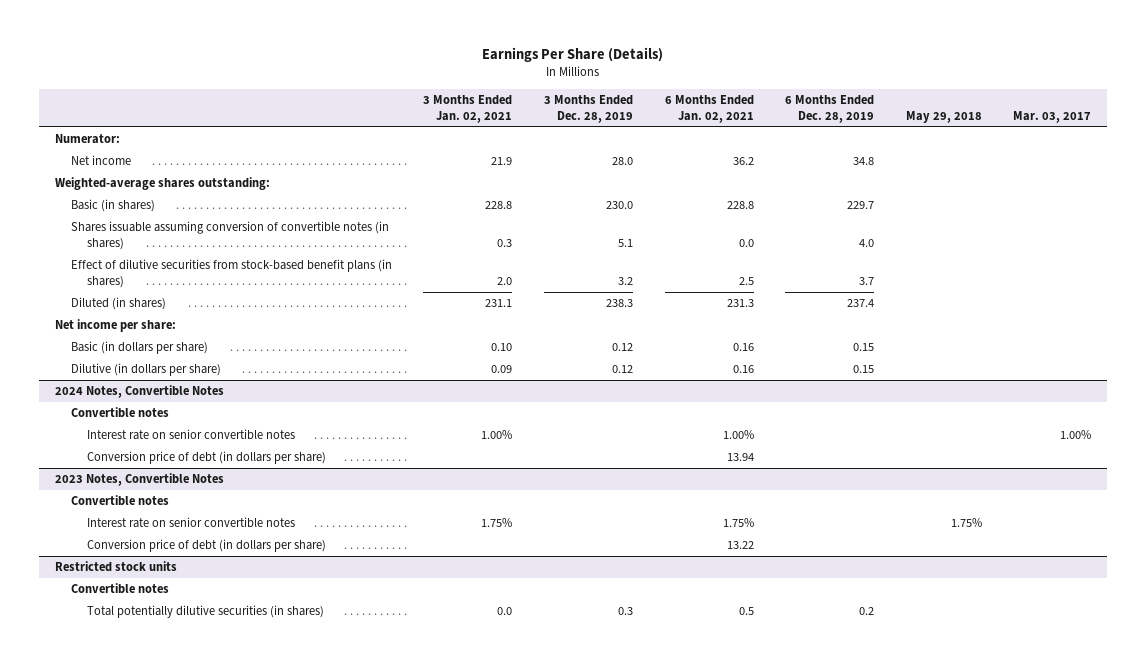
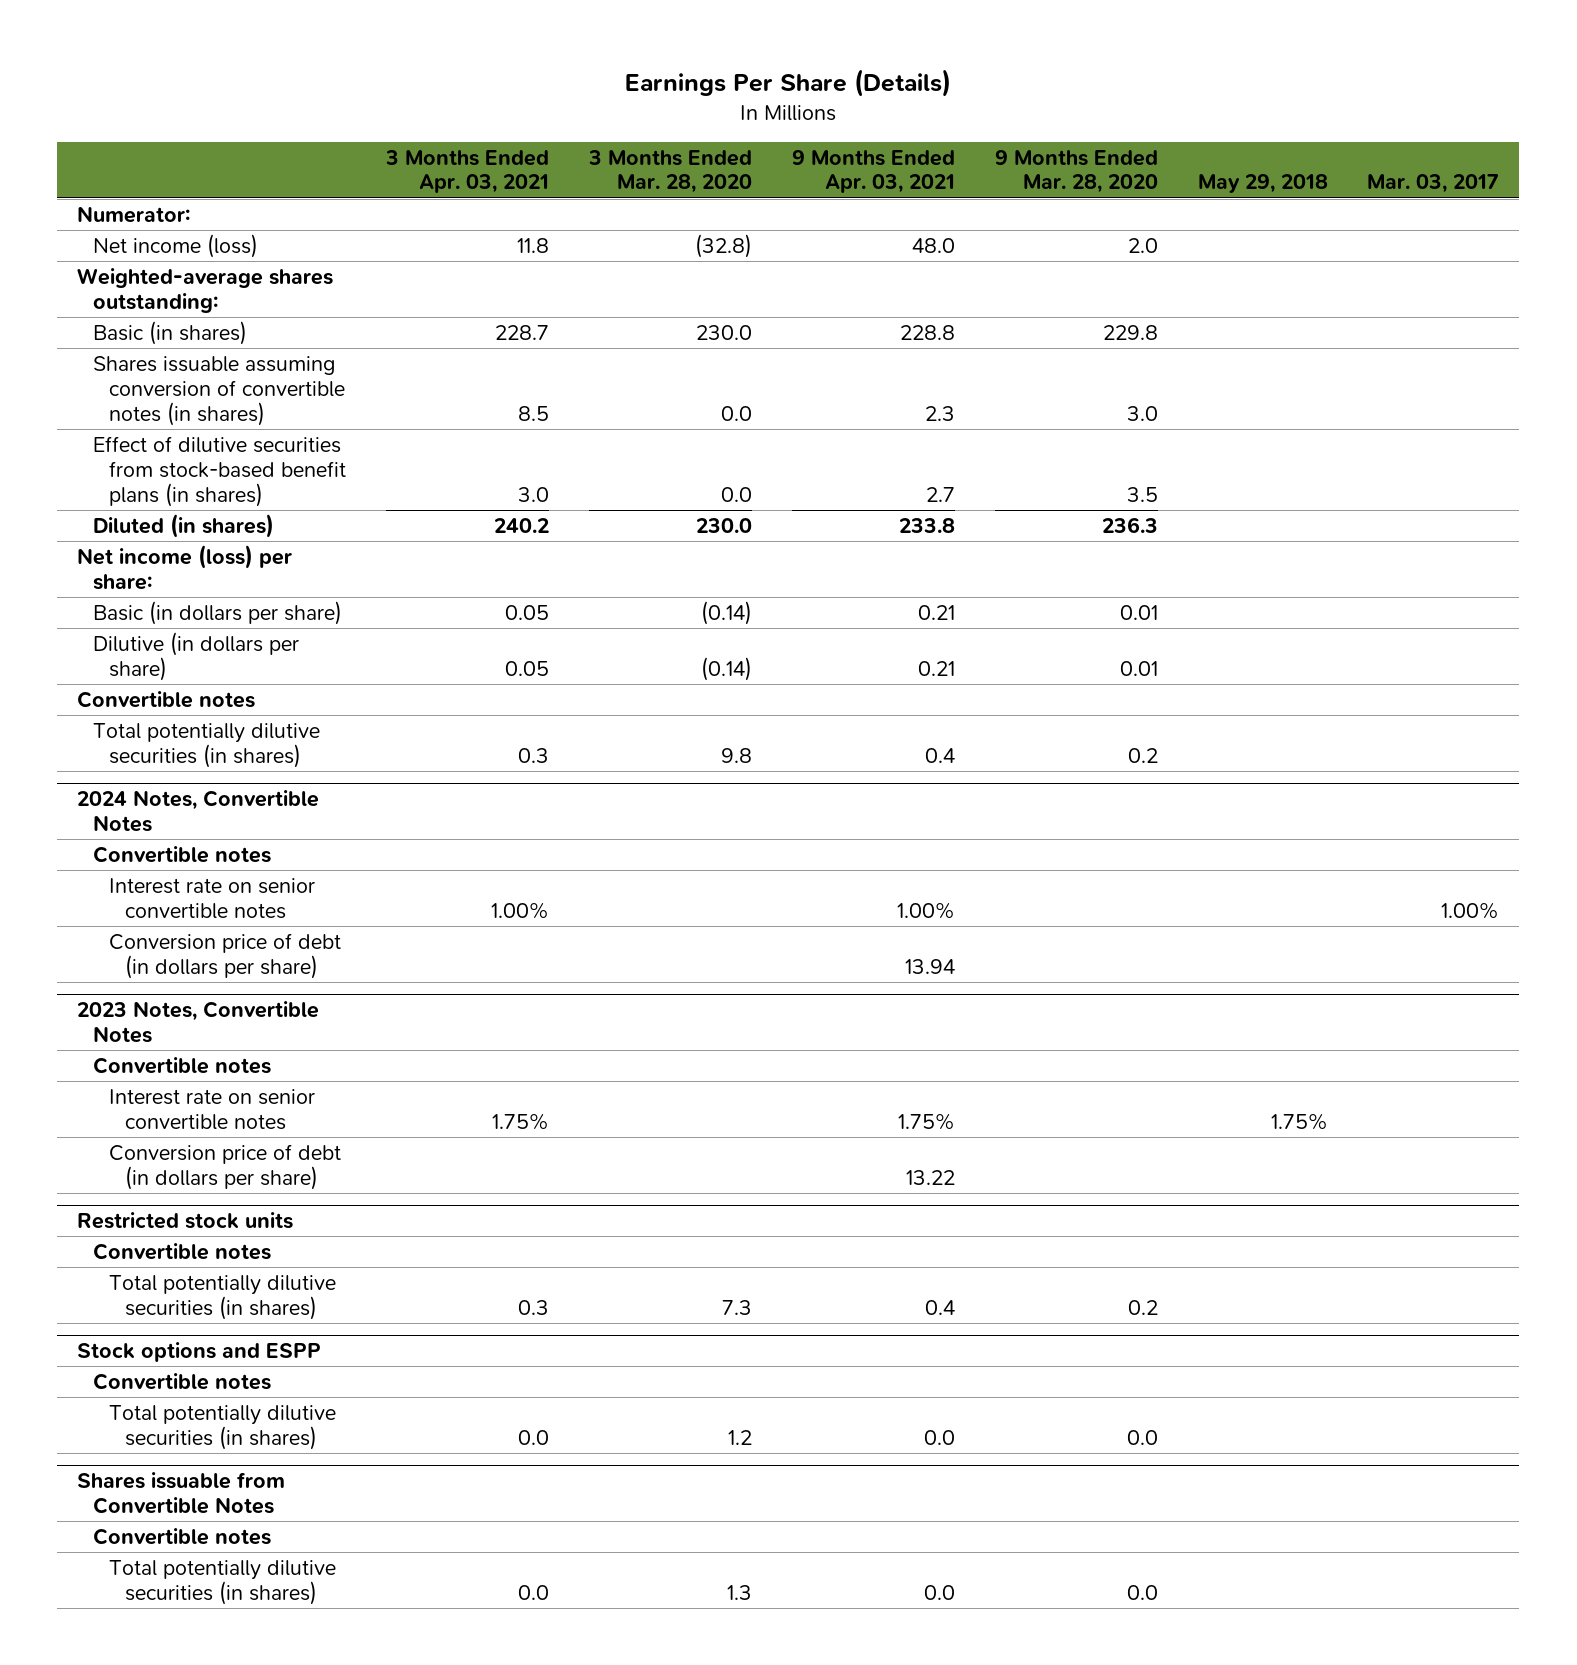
[423,94,513,123] 3 Months Ended Jan. 02, 2021 -> none
[543,94,633,123] 3 Months Ended Dec. 28, 2019 -> none
[664,94,754,123] 6 Months Ended Jan. 02, 2021 -> none
[785,94,875,123] 6 Months Ended Dec. 28, 2019 -> none
none -> [384,149,549,194] 3 Months Ended Apr. 03, 2021
none -> [587,149,752,194] 3 Months Ended Mar. 28, 2020
none -> [791,149,955,194] 9 Months Ended Apr. 03, 2021
none -> [994,149,1158,194] 9 Months Ended Mar. 28, 2020
[70,155,131,166] Net income -> [93,233,259,258] Net income (loss)
[54,319,176,333] Net income per share: -> [77,544,293,590] Net income (loss) per share:
none -> [77,690,256,708] Convertible notes
none -> [93,722,321,768] Total potentially dilutive securities (in shares)
none -> [77,1342,322,1363] Stock options and ESPP
none -> [93,1372,272,1390] Convertible notes
none -> [109,1404,337,1450] Total potentially dilutive securities (in shares)
none -> [77,1472,286,1515] Shares issuable from Convertible Notes
none -> [93,1527,272,1545] Convertible notes
none -> [109,1559,337,1605] Total potentially dilutive securities (in shares)

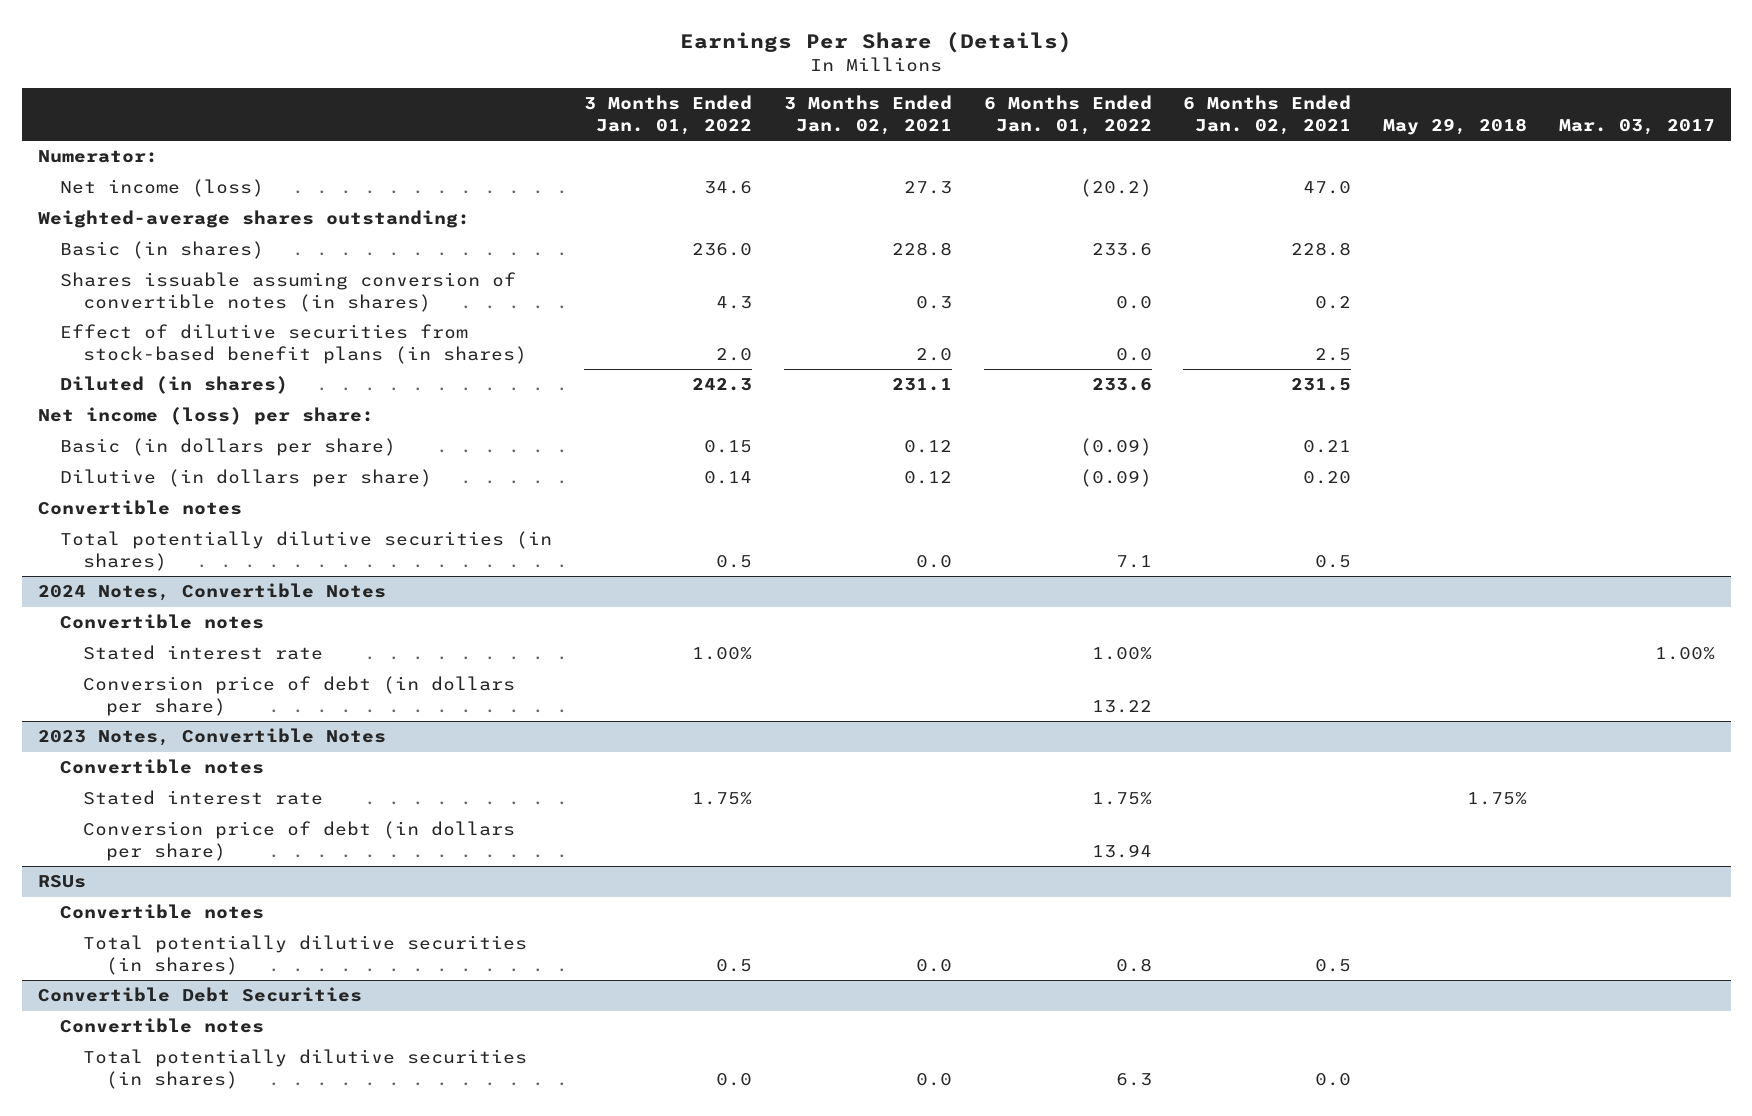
[384,149,549,194] 3 Months Ended Apr. 03, 2021 -> none
[587,149,752,194] 3 Months Ended Mar. 28, 2020 -> none
[791,149,955,194] 9 Months Ended Apr. 03, 2021 -> none
[994,149,1158,194] 9 Months Ended Mar. 28, 2020 -> none
none -> [584,95,753,135] 3 Months Ended Jan. 01, 2022
none -> [783,95,952,135] 3 Months Ended Jan. 02, 2021
none -> [983,95,1152,135] 6 Months Ended Jan. 01, 2022
none -> [1183,95,1352,135] 6 Months Ended Jan. 02, 2021
[109,877,316,919] Interest rate on senior convertible notes -> [83,645,324,661] Stated interest rate
[109,1088,316,1130] Interest rate on senior convertible notes -> [83,790,324,806] Stated interest rate
[77,1212,294,1230] Restricted stock units -> [37,875,86,889] RSUs
[77,1342,322,1363] Stock options and ESPP -> none
[93,1372,272,1390] Convertible notes -> none
[109,1404,337,1450] Total potentially dilutive securities (in shares) -> none
[77,1472,286,1515] Shares issuable from Convertible Notes -> [37,987,362,1003] Convertible Debt Securities

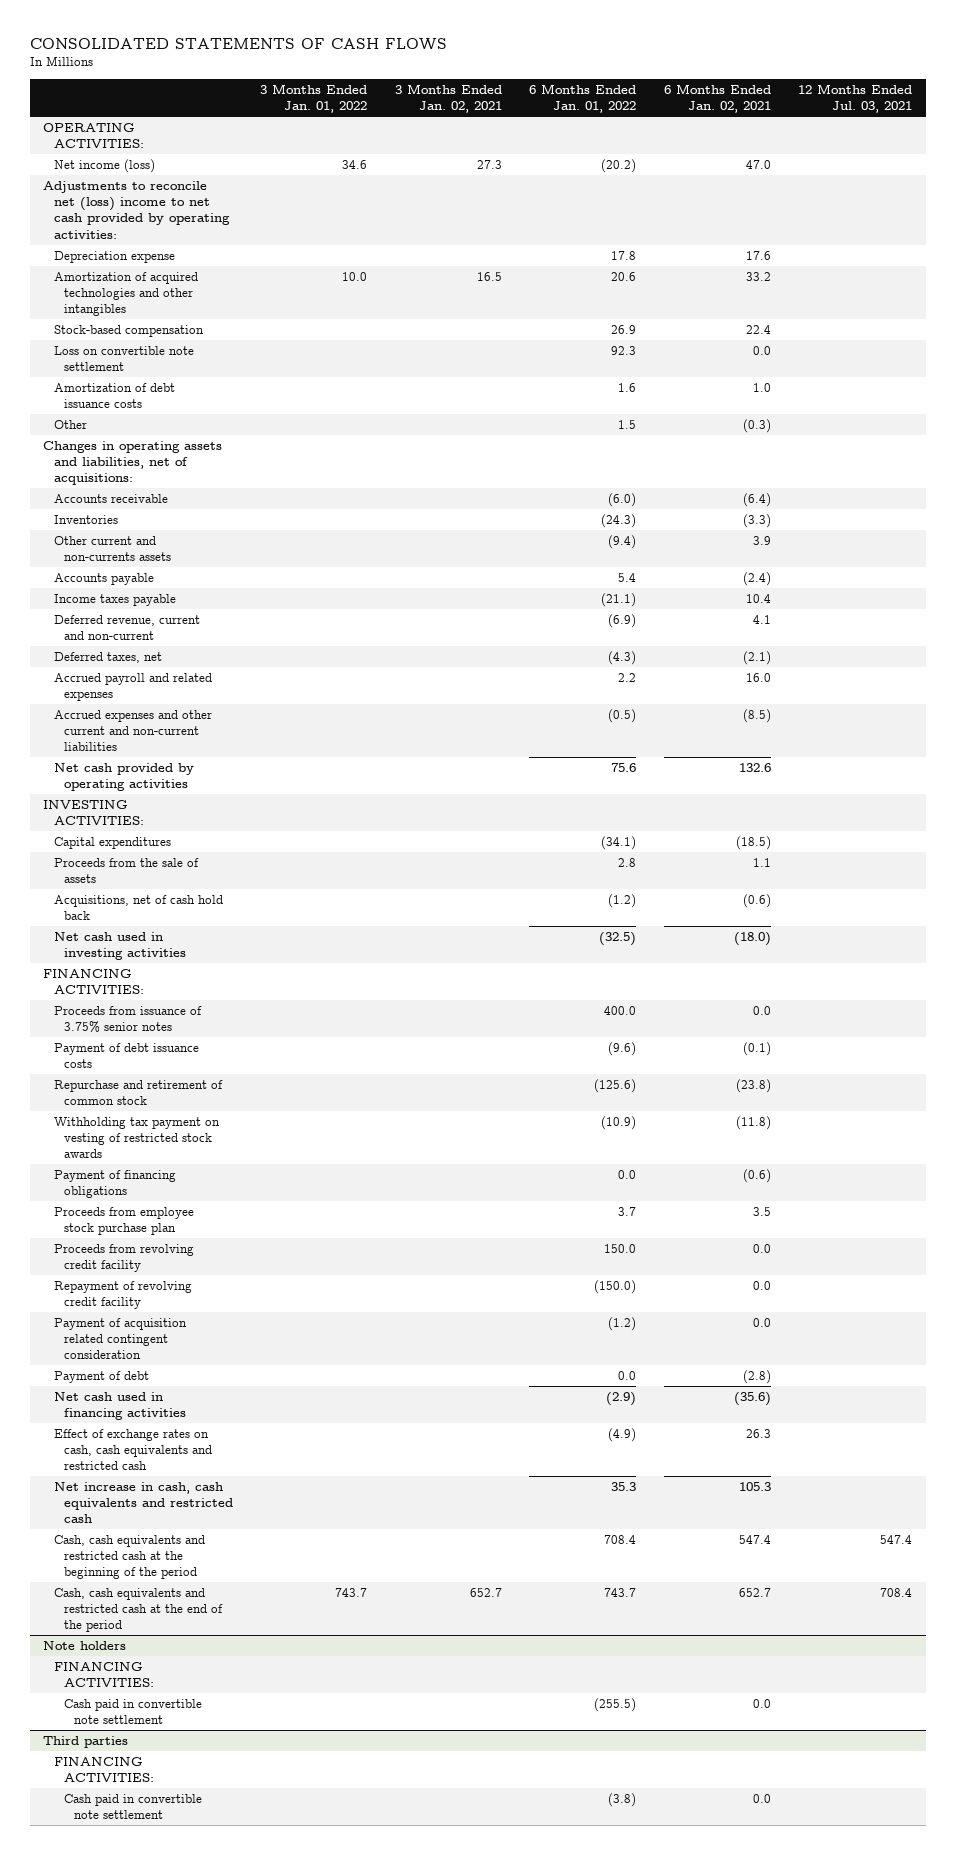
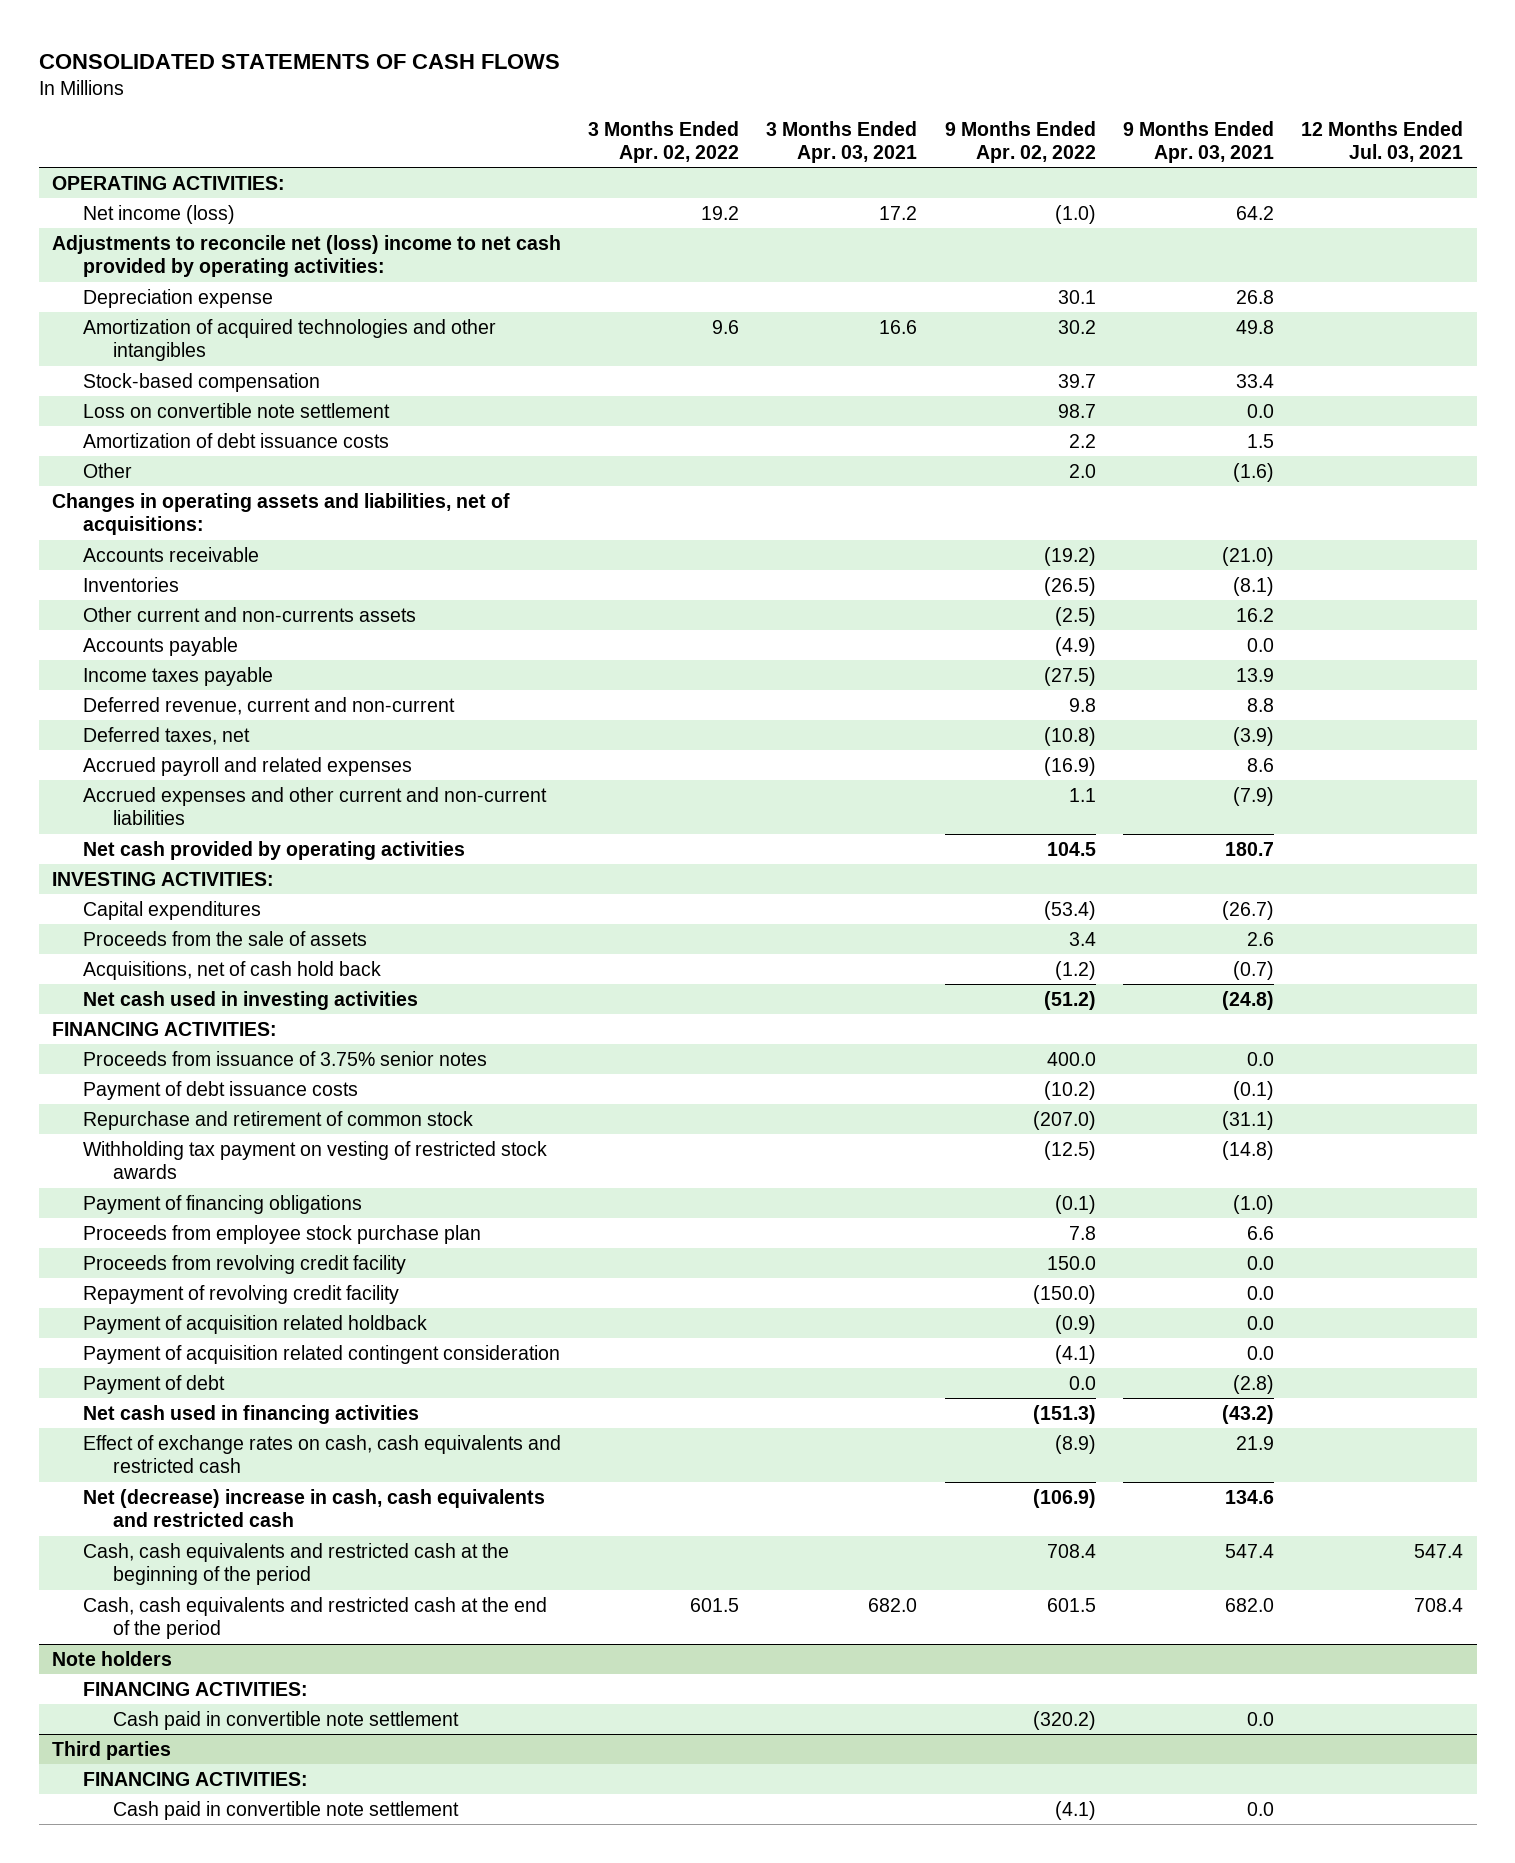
[260,83,368,114] 3 Months Ended Jan. 01, 2022 -> none
[394,83,502,114] 3 Months Ended Jan. 02, 2021 -> none
[529,83,637,114] 6 Months Ended Jan. 01, 2022 -> none
[663,83,771,114] 6 Months Ended Jan. 02, 2021 -> none
none -> [588,120,740,163] 3 Months Ended Apr. 02, 2022
none -> [766,120,918,163] 3 Months Ended Apr. 03, 2021
none -> [944,120,1096,163] 9 Months Ended Apr. 02, 2022
none -> [1122,120,1274,163] 9 Months Ended Apr. 03, 2021
none -> [82,1314,427,1334] Payment of acquisition related holdback
[53,1481,233,1524] Net increase in cash, cash equivalents and restricted cash -> [82,1488,545,1528] Net (decrease) increase in cash, cash equivalents and restricted cash

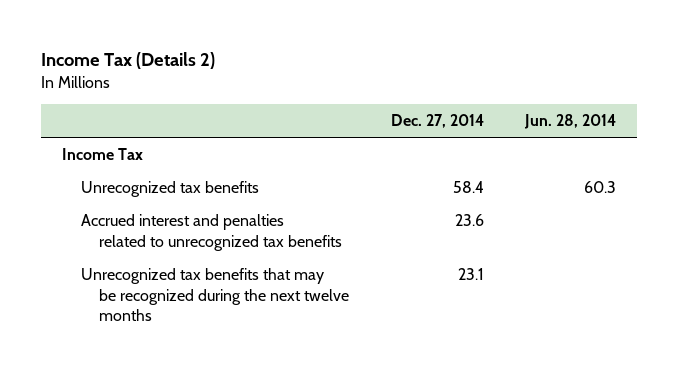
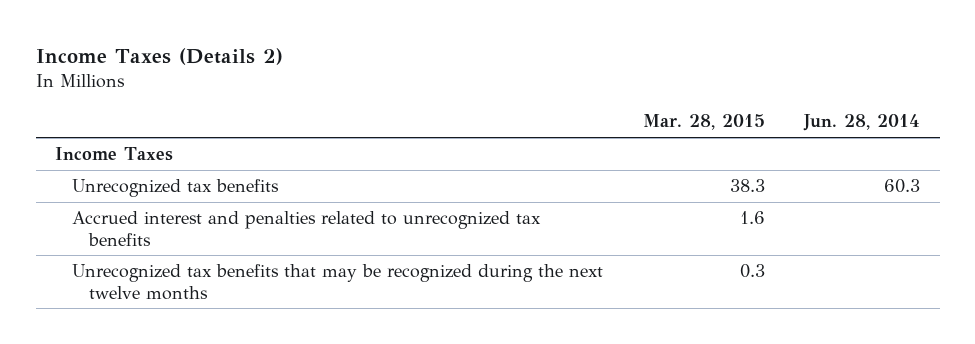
[41,52,216,70] Income Tax (Details 2) -> [35,48,283,66] Income Taxes (Details 2)
[390,114,484,129] Dec. 27, 2014 -> none
none -> [642,114,765,131] Mar. 28, 2015
[61,148,143,161] Income Tax -> [55,147,174,162] Income Taxes

